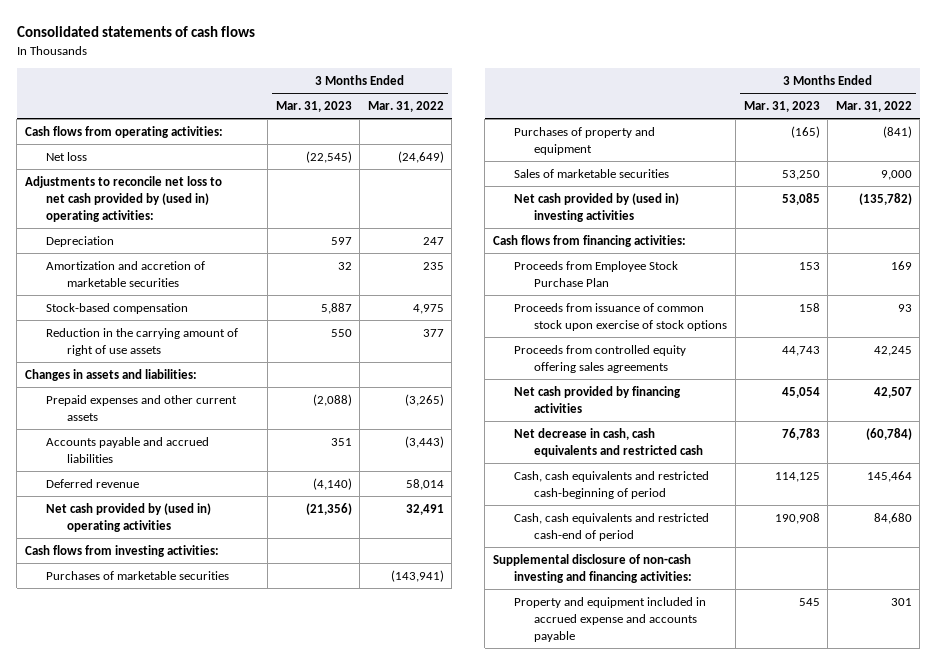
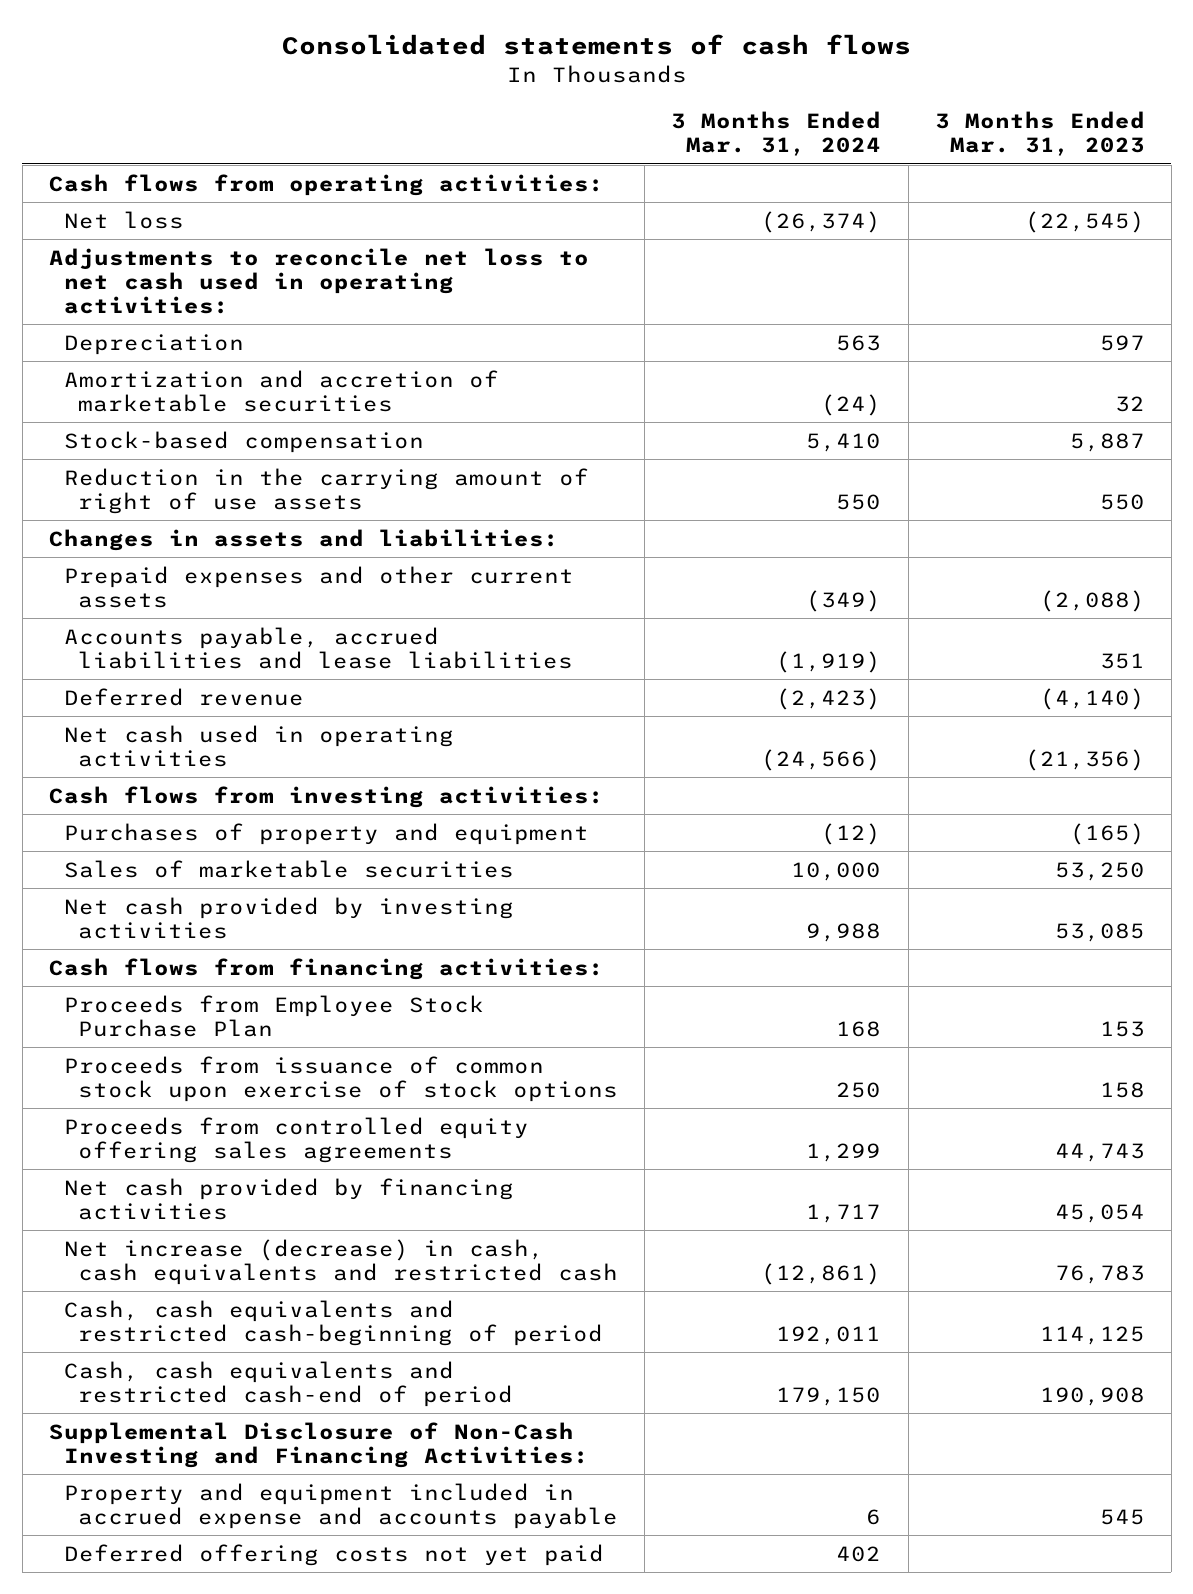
[367,101,444,113] Mar. 31, 2022 -> none
none -> [671,111,882,157] 3 Months Ended Mar. 31, 2024
[24,175,222,222] Adjustments to reconcile net loss to net cash provided by (used in) operating activities: -> [48,247,589,315] Adjustments to reconcile net loss to net cash used in operating activities:
[45,436,209,463] Accounts payable and accrued liabilities -> [63,626,574,669] Accounts payable, accrued liabilities and lease liabilities
[45,502,211,532] Net cash provided by (used in) operating activities -> [63,724,454,767] Net cash used in operating activities
[45,570,229,580] Purchases of marketable securities -> none
[513,192,679,222] Net cash provided by (used in) investing activities -> [63,896,514,939] Net cash provided by investing activities
[513,427,704,457] Net decrease in cash, cash equivalents and restricted cash -> [63,1238,619,1285] Net increase (decrease) in cash, cash equivalents and restricted cash
[492,553,692,583] Supplemental disclosure of non-cash investing and financing activities: -> [48,1421,589,1468] Supplemental Disclosure of Non-Cash Investing and Financing Activities:
none -> [63,1543,604,1566] Deferred offering costs not yet paid

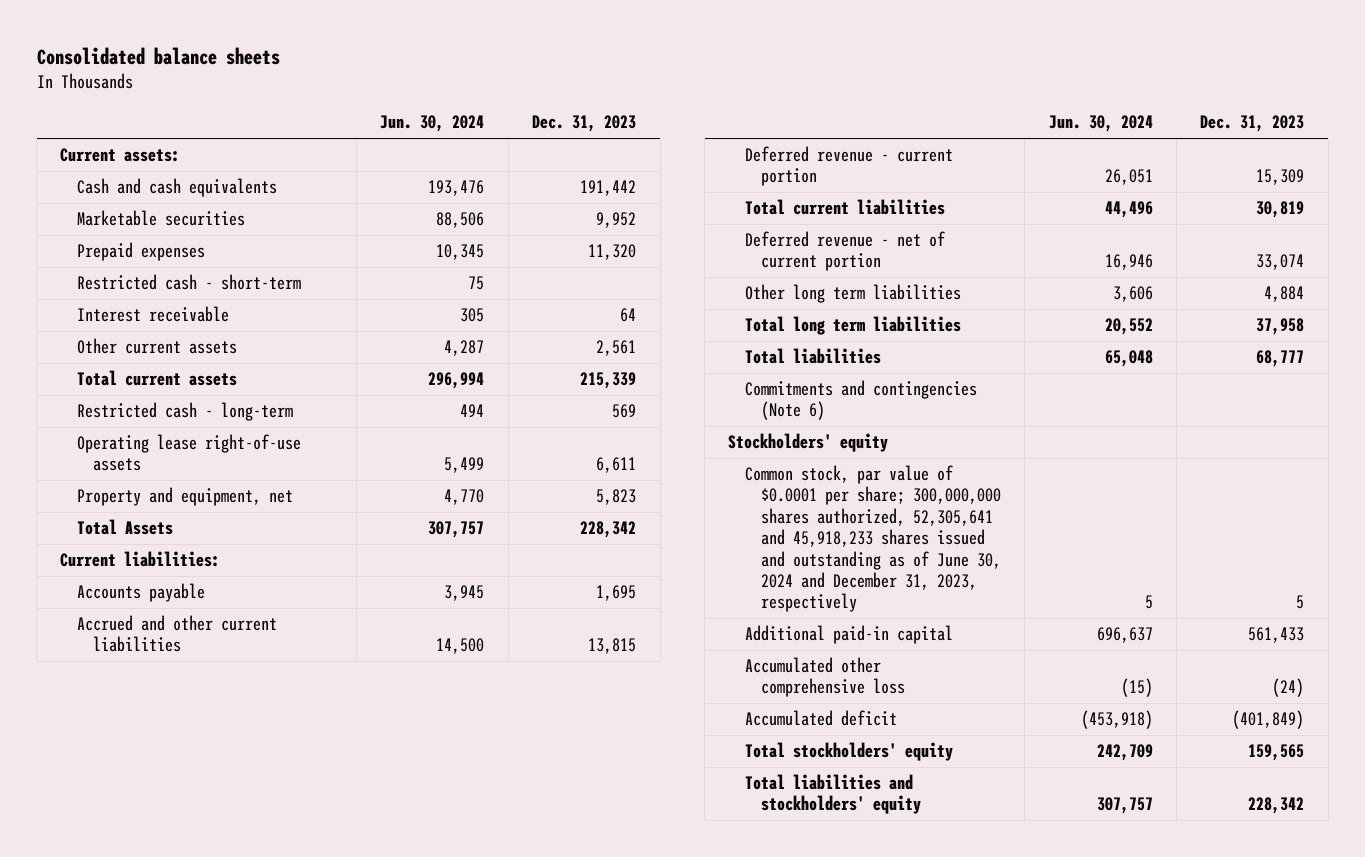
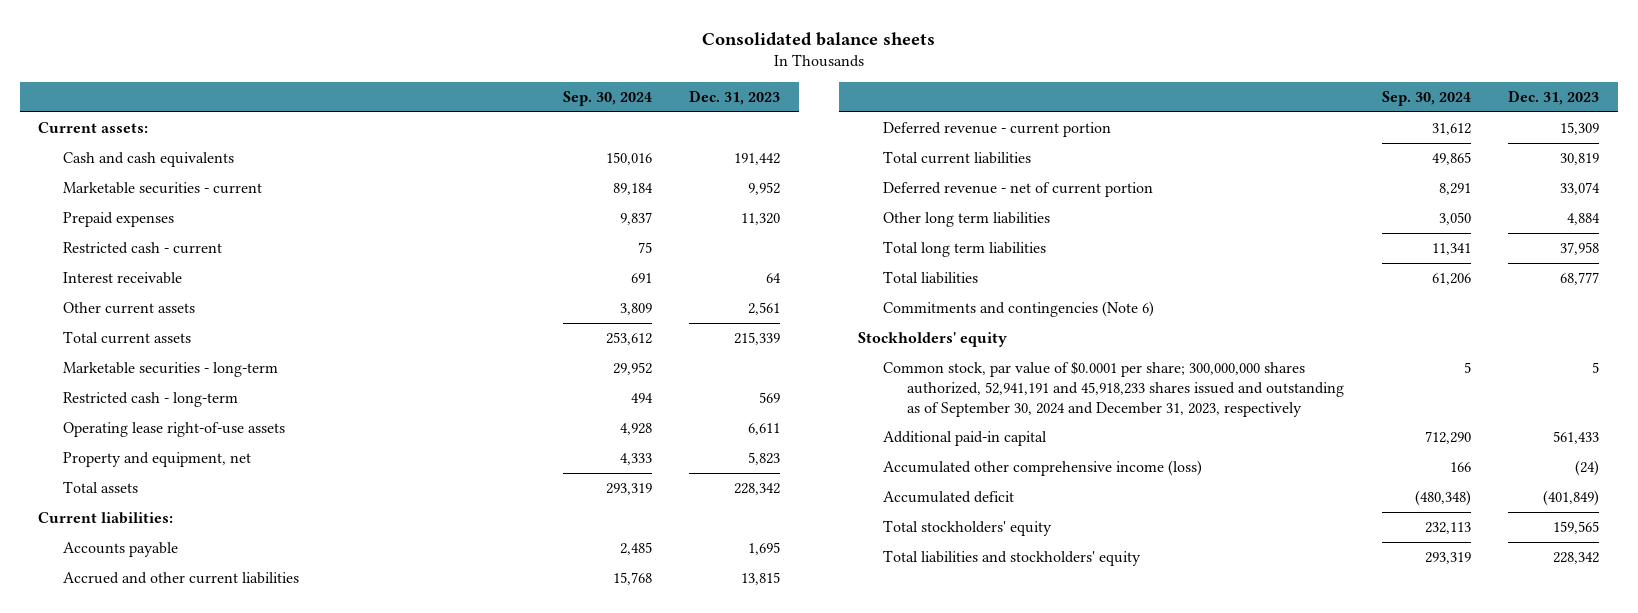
[380,115,485,133] Jun. 30, 2024 -> none
none -> [562,91,652,107] Sep. 30, 2024
[76,210,245,227] Marketable securities -> [63,182,263,195] Marketable securities - current
[76,274,301,291] Restricted cash - short-term -> [63,242,223,255] Restricted cash - current
none -> [63,362,279,378] Marketable securities - long-term
[76,519,173,536] Total Assets -> [63,481,139,494] Total assets
[744,465,1001,613] Common stock, par value of $0.0001 per share; 300,000,000 shares authorized, 52,305,641 and 45,918,233 shares issued and outstanding as of June 30, 2024 and December 31, 2023, respectively -> [882,361,1345,417] Common stock, par value of $0.0001 per share; 300,000,000 shares authorized, 52,941,191 and 45,918,233 shares issued and outstanding as of September 30, 2024 and December 31, 2023, respectively
[744,657,905,698] Accumulated other comprehensive loss -> [882,460,1202,477] Accumulated other comprehensive income (loss)

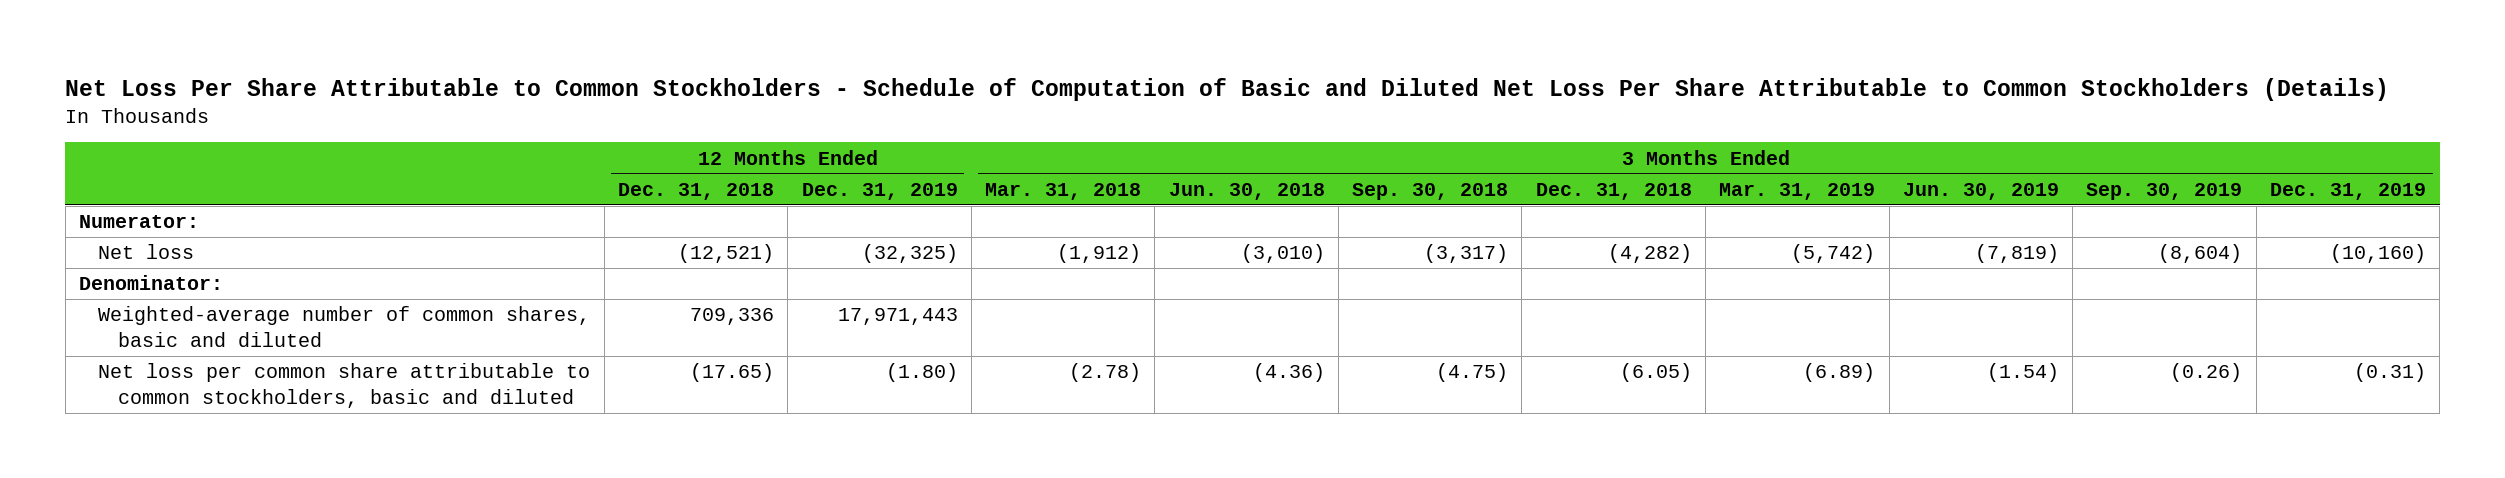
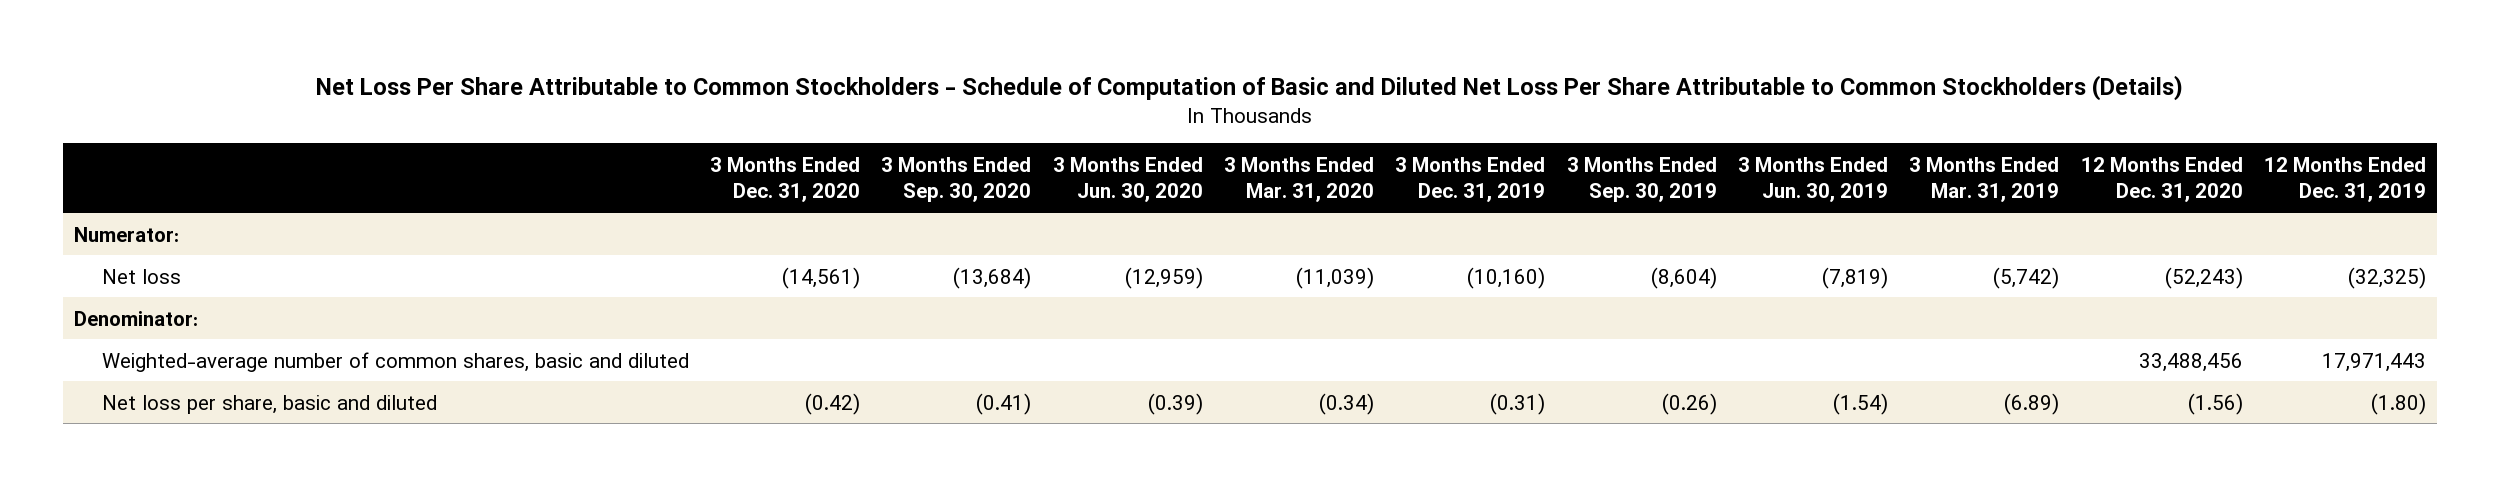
[617,182,774,200] Dec. 31, 2018 -> none
[985,182,1142,200] Mar. 31, 2018 -> none
[1168,182,1325,200] Jun. 30, 2018 -> none
[1352,182,1509,200] Sep. 30, 2018 -> none
[1535,182,1692,200] Dec. 31, 2018 -> none
none -> [710,156,861,203] 3 Months Ended Dec. 31, 2020
none -> [881,156,1032,203] 3 Months Ended Sep. 30, 2020
none -> [1052,156,1203,203] 3 Months Ended Jun. 30, 2020
none -> [1224,156,1375,203] 3 Months Ended Mar. 31, 2020
none -> [2080,156,2243,203] 12 Months Ended Dec. 31, 2020
[98,363,591,408] Net loss per common share attributable to common stockholders, basic and diluted -> [101,394,437,414] Net loss per share, basic and diluted

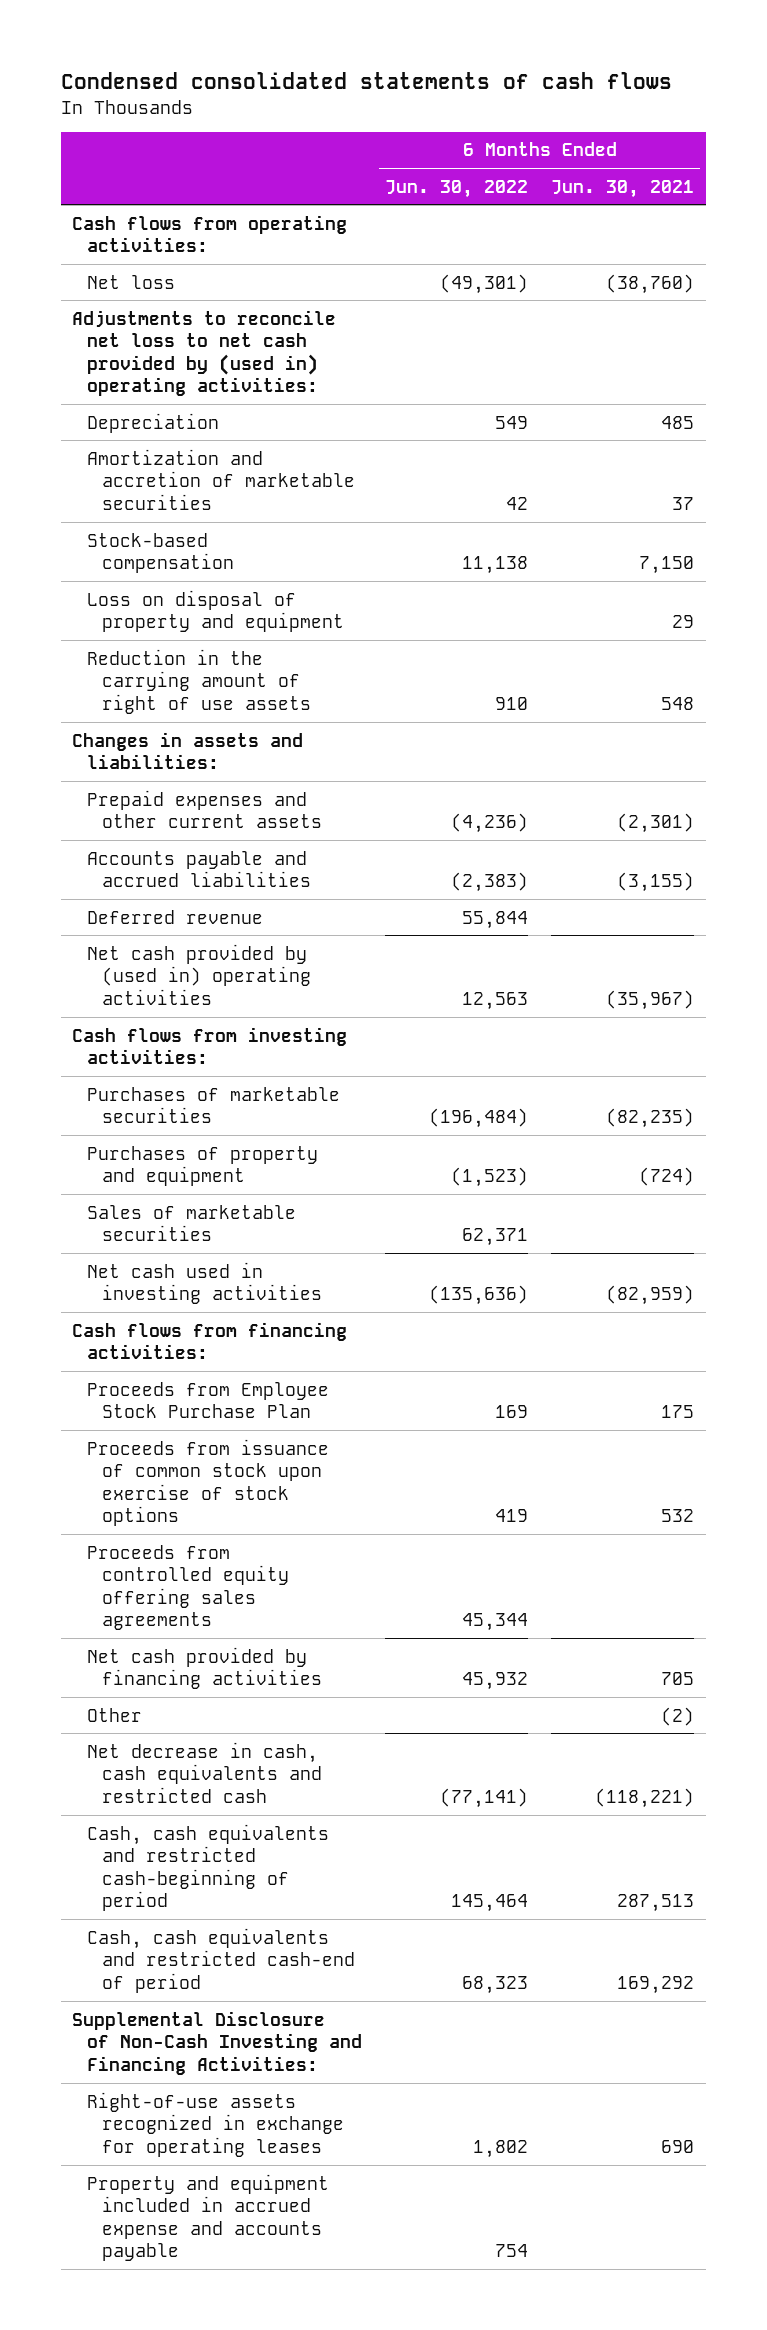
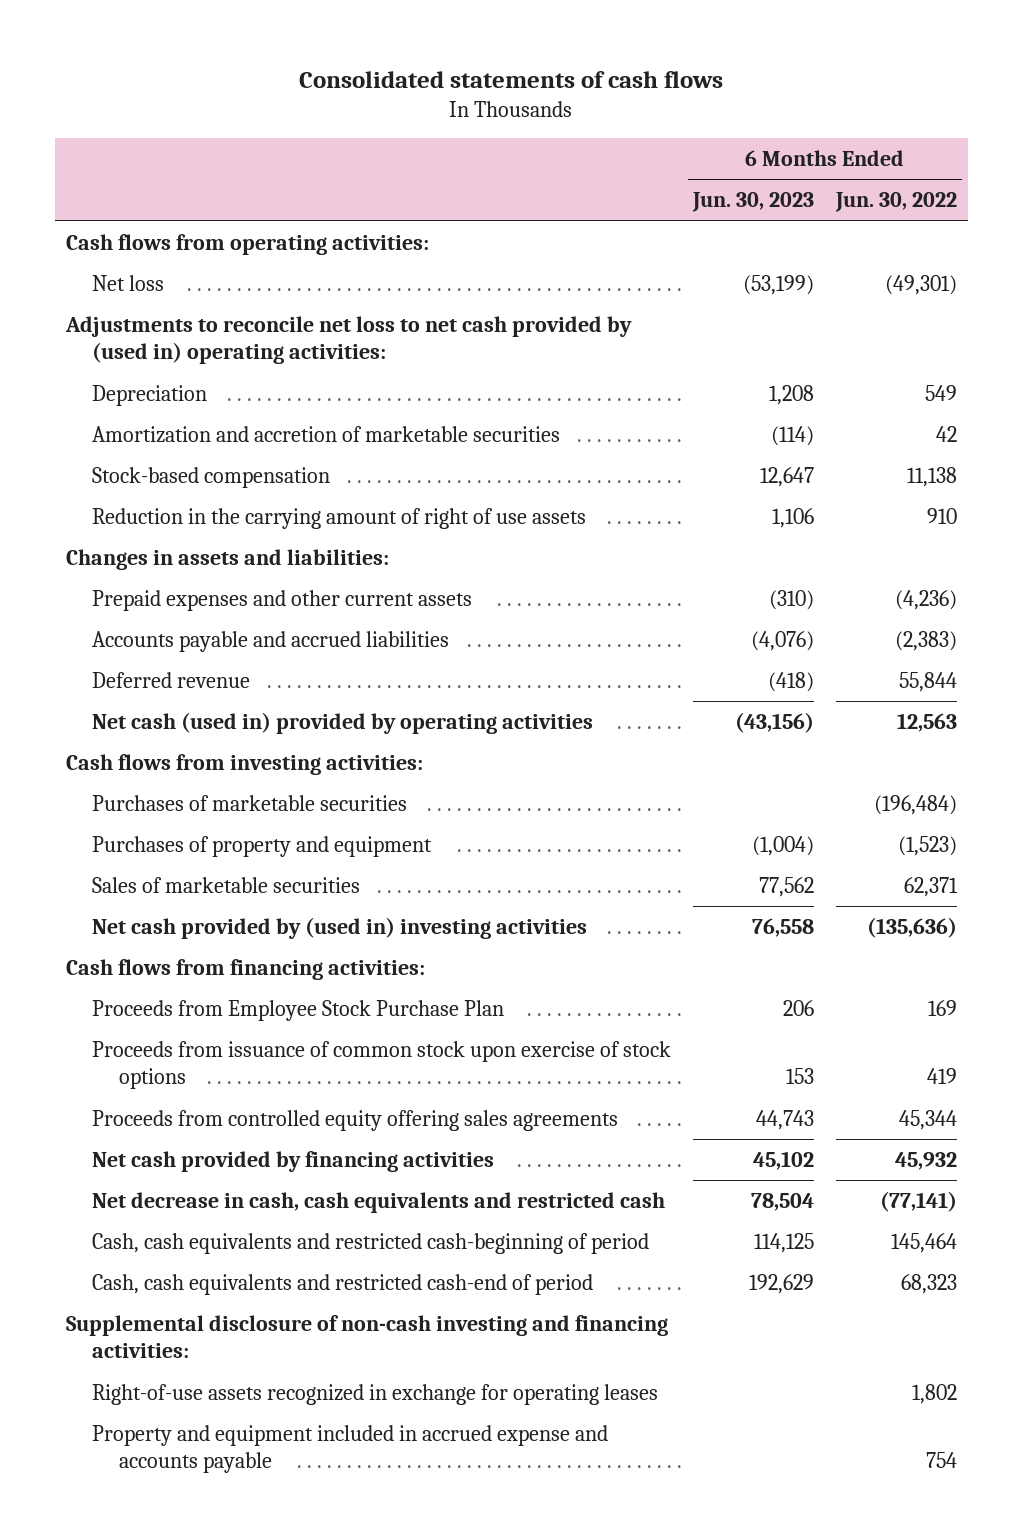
[60,71,672,89] Condensed consolidated statements of cash flows -> [299,70,724,88] Consolidated statements of cash flows
[551,179,695,198] Jun. 30, 2021 -> none
none -> [692,192,815,213] Jun. 30, 2023
[87,589,344,633] Loss on disposal of property and equipment -> none
[87,943,311,1005] Net cash provided by (used in) operating activities -> [92,711,594,734] Net cash (used in) provided by operating activities
[87,1261,322,1305] Net cash used in investing activities -> [92,916,588,939] Net cash provided by (used in) investing activities
[87,1707,143,1722] Other -> none
[72,2010,363,2075] Supplemental Disclosure of Non-Cash Investing and Financing Activities: -> [65,1314,668,1359] Supplemental disclosure of non-cash investing and financing activities:

